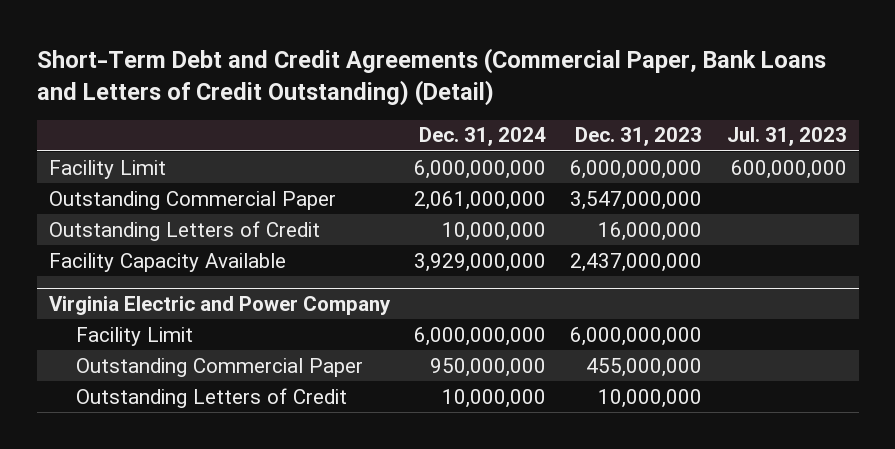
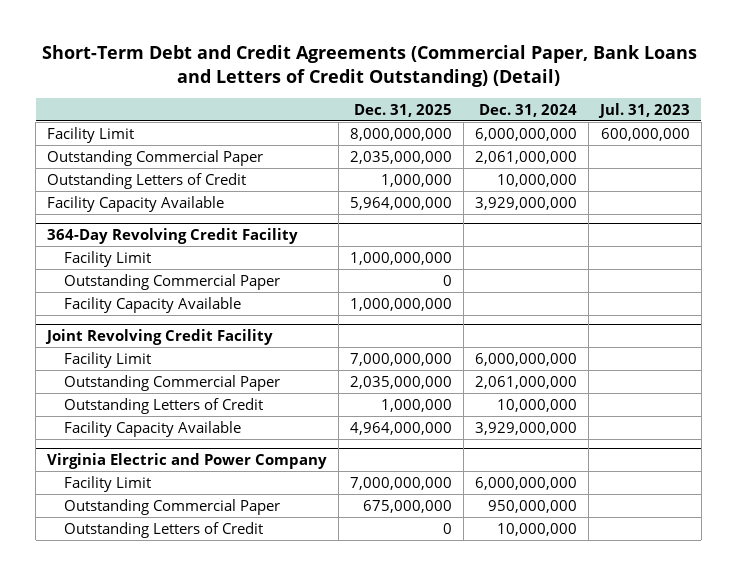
[575,127,703,147] Dec. 31, 2023 -> none
none -> [354,103,453,117] Dec. 31, 2025
none -> [47,228,299,245] 364-Day Revolving Credit Facility
none -> [64,250,152,267] Facility Limit
none -> [64,273,281,290] Outstanding Commercial Paper
none -> [64,296,242,313] Facility Capacity Available
none -> [45,329,274,346] Joint Revolving Credit Facility
none -> [64,351,152,368] Facility Limit
none -> [64,374,281,391] Outstanding Commercial Paper
none -> [64,397,264,414] Outstanding Letters of Credit
none -> [64,420,242,437] Facility Capacity Available

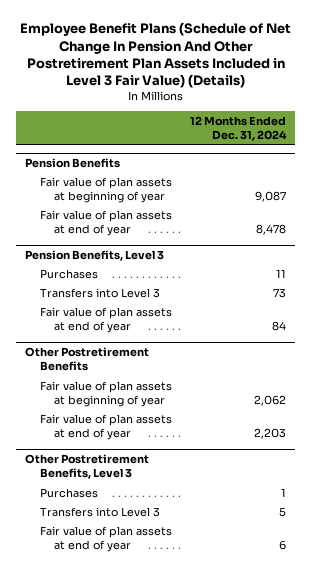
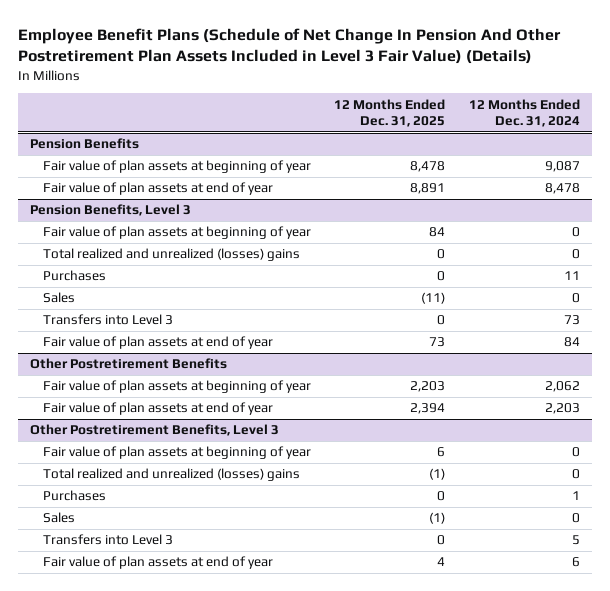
none -> [334,98,446,128] 12 Months Ended Dec. 31, 2025
none -> [42,226,311,240] Fair value of plan assets at beginning of year
none -> [42,248,300,262] Total realized and unrealized (losses) gains
none -> [42,292,75,304] Sales
none -> [42,446,311,460] Fair value of plan assets at beginning of year
none -> [42,468,300,482] Total realized and unrealized (losses) gains
none -> [42,512,75,524] Sales

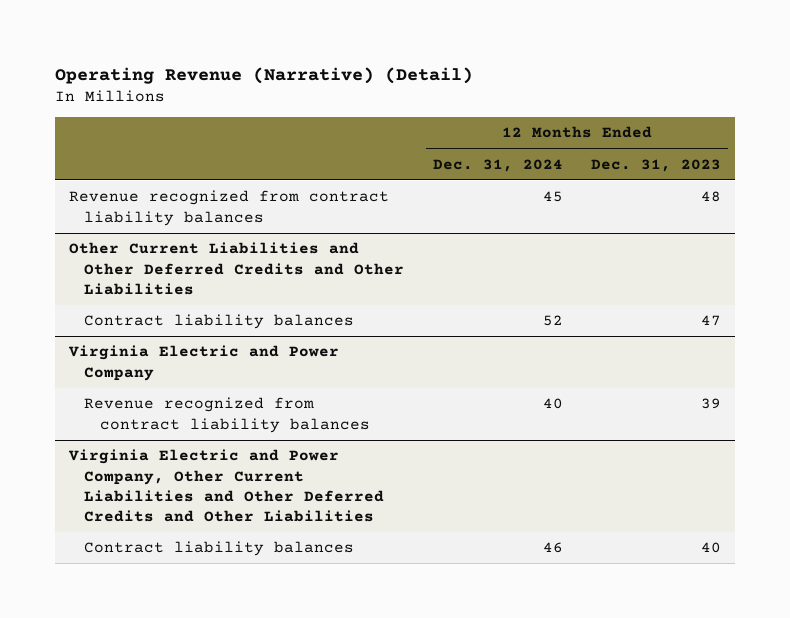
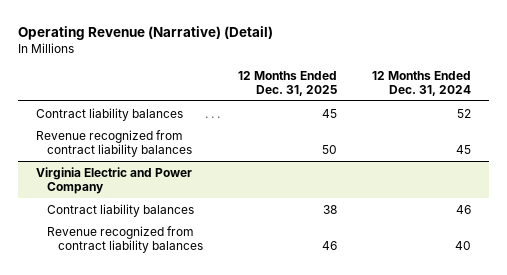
[591,158,722,172] Dec. 31, 2023 -> none
none -> [238,70,338,97] 12 Months Ended Dec. 31, 2025
[68,242,405,295] Other Current Liabilities and Other Deferred Credits and Other Liabilities -> none
[68,190,389,226] Revenue recognized from contract liability balances -> [35,129,192,157] Revenue recognized from contract liability balances
[67,449,385,522] Virginia Electric and Power Company, Other Current Liabilities and Other Deferred Credits and Other Liabilities -> none
[84,397,370,433] Revenue recognized from contract liability balances -> [46,225,203,253] Revenue recognized from contract liability balances

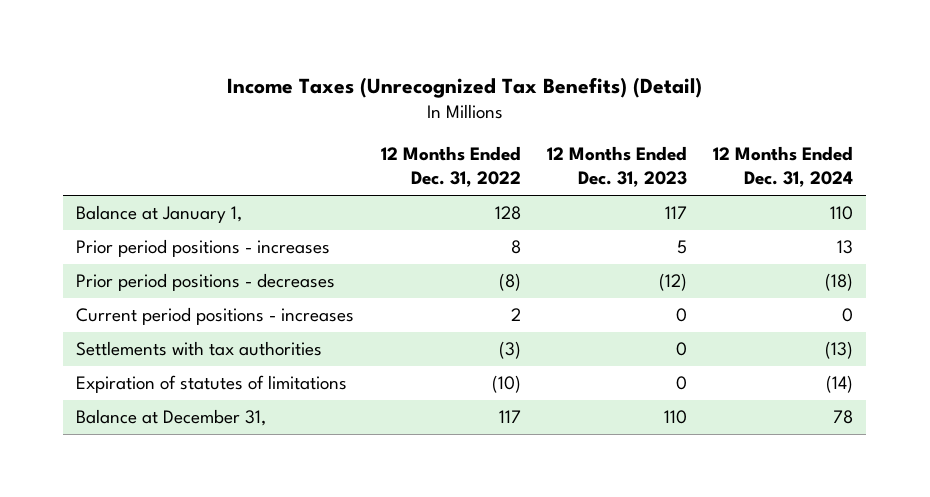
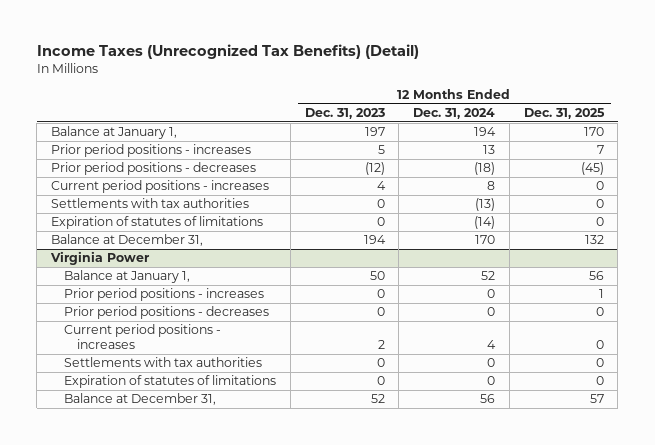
[380,146,521,188] 12 Months Ended Dec. 31, 2022 -> none
none -> [523,108,605,120] Dec. 31, 2025
[665,206,688,220] 117 -> [364,127,385,137] 197
[830,206,854,221] 110 -> [474,127,497,137] 194
[676,308,688,323] 0 -> [376,181,386,191] 4
[842,308,854,323] 0 -> [487,181,496,191] 8
[664,410,688,425] 110 -> [363,235,386,245] 194
[833,410,854,425] 78 -> [475,235,496,245] 170
none -> [50,251,151,266] Virginia Power
none -> [64,270,191,284] Balance at January 1,
none -> [64,288,265,302] Prior period positions - increases
none -> [64,306,270,320] Prior period positions - decreases
none -> [64,324,222,350] Current period positions - increases
none -> [64,357,263,368] Settlements with tax authorities
none -> [64,375,277,389] Expiration of statutes of limitations
none -> [64,393,217,406] Balance at December 31,

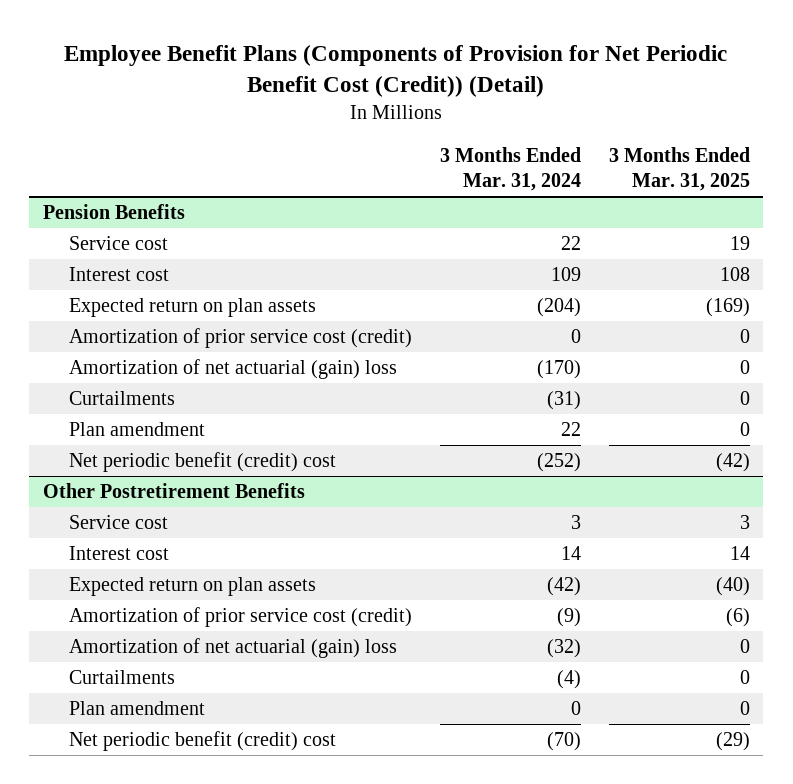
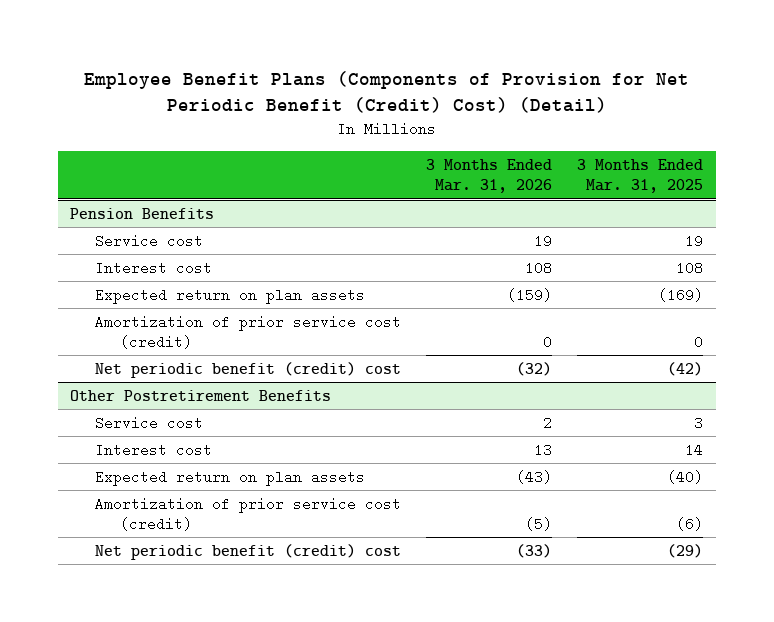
[64,44,728,98] Employee Benefit Plans (Components of Provision for Net Periodic Benefit Cost (Credit)) (Detail) -> [83,70,689,114] Employee Benefit Plans (Components of Provision for Net Periodic Benefit (Credit) Cost) (Detail)
[439,146,581,192] 3 Months Ended Mar. 31, 2024 -> none
none -> [426,159,553,194] 3 Months Ended Mar. 31, 2026
[69,359,398,380] Amortization of net actuarial (gain) loss -> none
[69,391,176,406] Curtailments -> none
[69,422,206,437] Plan amendment -> none
[69,638,398,659] Amortization of net actuarial (gain) loss -> none
[69,670,176,685] Curtailments -> none
[69,701,206,716] Plan amendment -> none

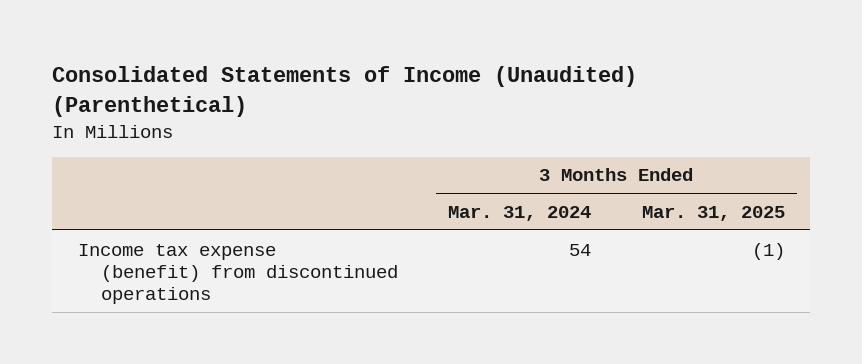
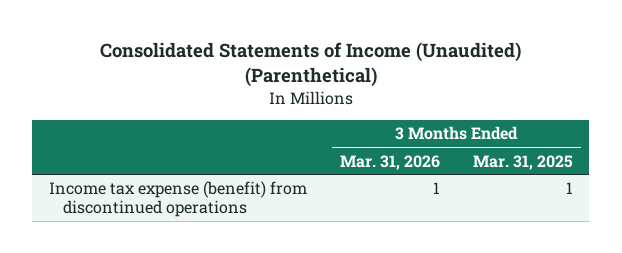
[448,205,592,221] Mar. 31, 2024 -> none
none -> [339,154,440,170] Mar. 31, 2026
[751,242,785,260] (1) -> [565,182,573,195] 1

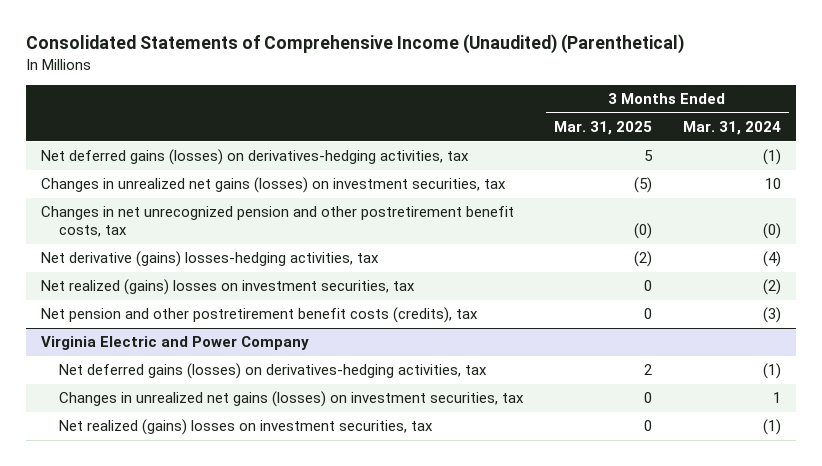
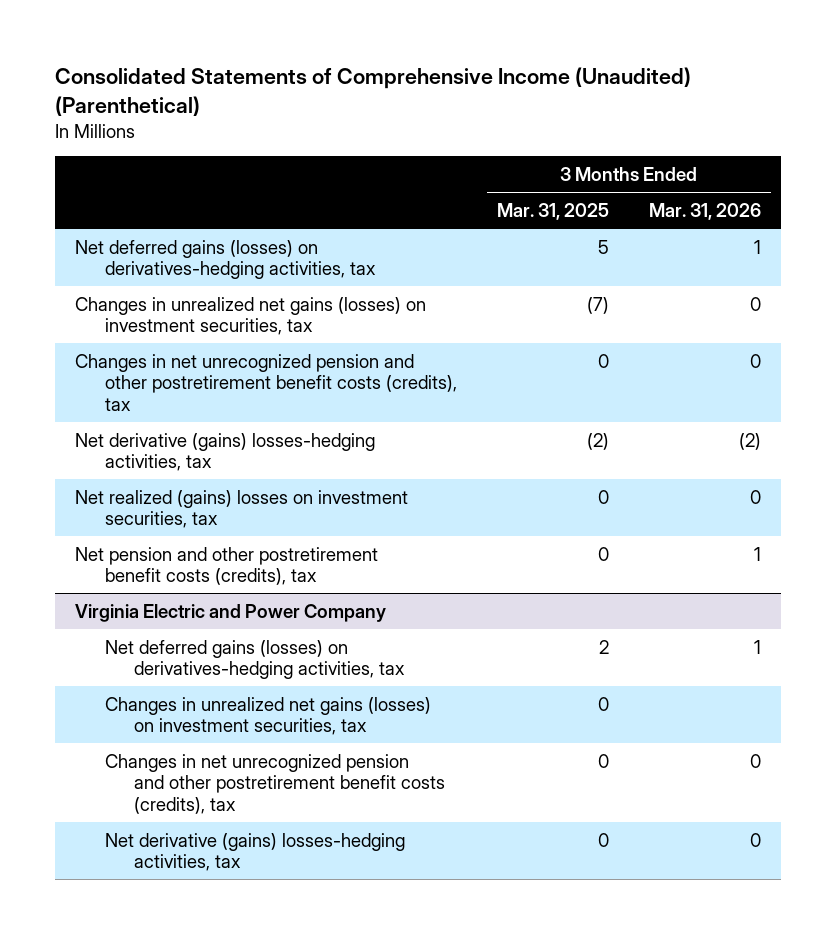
[682,121,781,136] Mar. 31, 2024 -> none
none -> [648,203,761,221] Mar. 31, 2026
[634,177,653,194] (5) -> [586,296,609,314] (7)
[41,206,515,237] Changes in net unrecognized pension and other postretirement benefit costs, tax -> [75,353,457,411] Changes in net unrecognized pension and other postretirement benefit costs (credits), tax
[634,222,653,239] (0) -> [597,353,609,368] 0
[59,419,434,436] Net realized (gains) losses on investment securities, tax -> none
none -> [104,753,446,814] Changes in net unrecognized pension and other postretirement benefit costs (credits), tax
none -> [104,832,405,872] Net derivative (gains) losses-hedging activities, tax

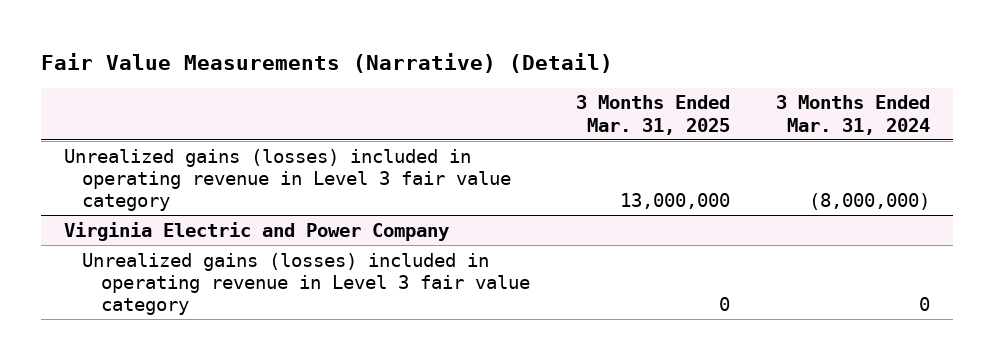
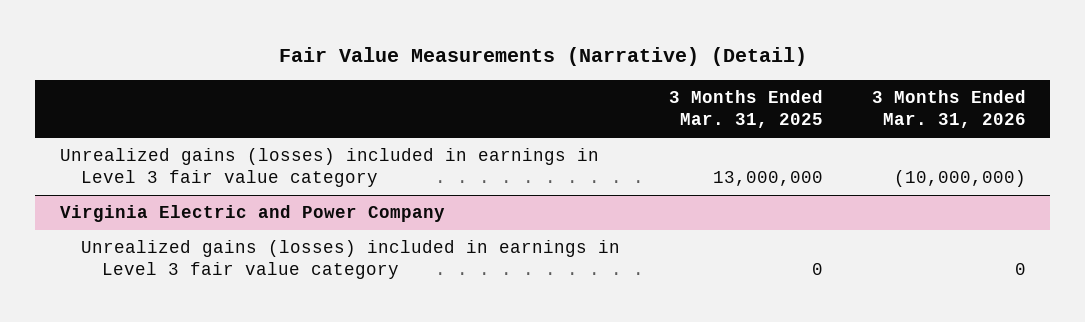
[775,95,930,135] 3 Months Ended Mar. 31, 2024 -> none
none -> [871,90,1026,129] 3 Months Ended Mar. 31, 2026
[64,148,512,212] Unrealized gains (losses) included in operating revenue in Level 3 fair value category -> [59,148,599,188] Unrealized gains (losses) included in earnings in Level 3 fair value category
[82,252,530,316] Unrealized gains (losses) included in operating revenue in Level 3 fair value category -> [80,240,620,280] Unrealized gains (losses) included in earnings in Level 3 fair value category

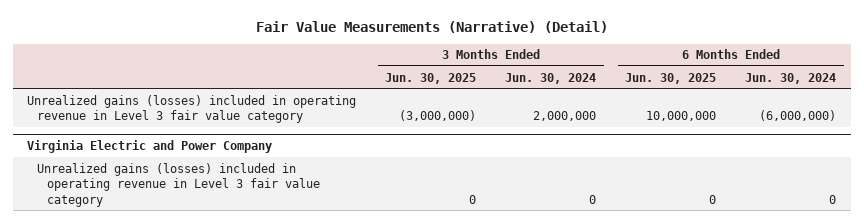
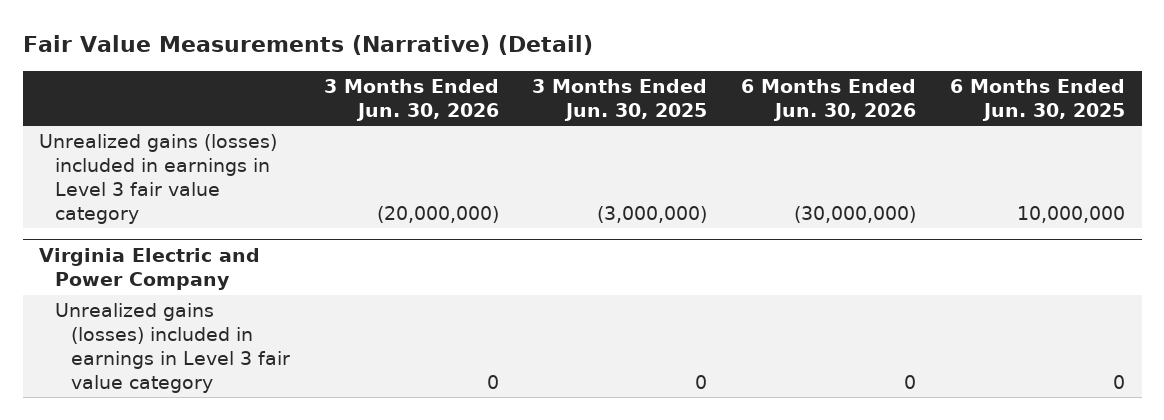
[505,72,597,84] Jun. 30, 2024 -> none
[745,72,837,84] Jun. 30, 2024 -> none
none -> [323,79,499,121] 3 Months Ended Jun. 30, 2026
none -> [741,79,917,121] 6 Months Ended Jun. 30, 2026
[27,94,357,124] Unrealized gains (losses) included in operating revenue in Level 3 fair value category -> [39,134,278,224] Unrealized gains (losses) included in earnings in Level 3 fair value category
[37,162,321,207] Unrealized gains (losses) included in operating revenue in Level 3 fair value category -> [55,303,291,393] Unrealized gains (losses) included in earnings in Level 3 fair value category

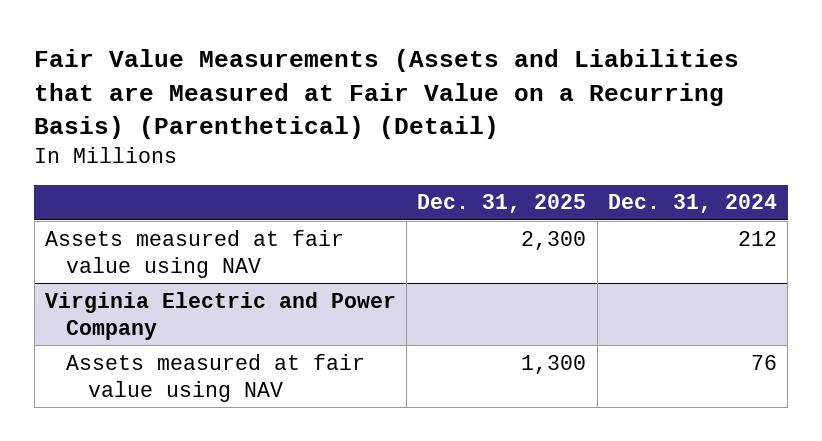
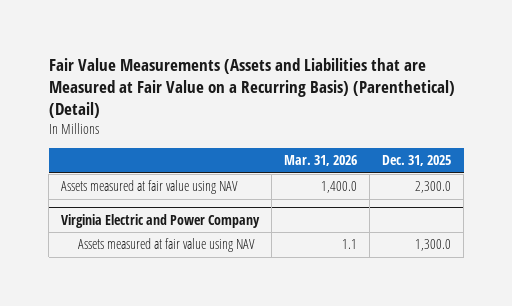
[608,194,778,214] Dec. 31, 2024 -> none
none -> [284,155,358,167] Mar. 31, 2026
[521,230,587,250] 2,300 -> [415,181,452,194] 2,300.0
[521,354,587,374] 1,300 -> [415,239,452,252] 1,300.0

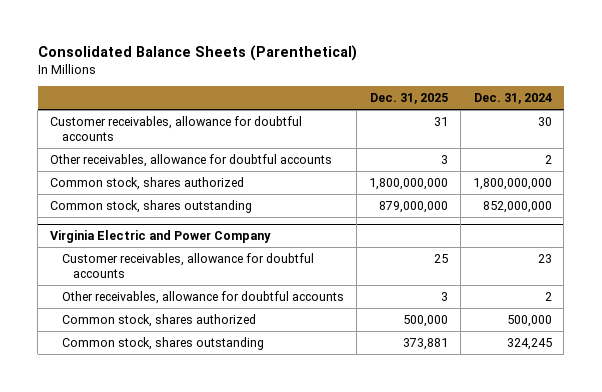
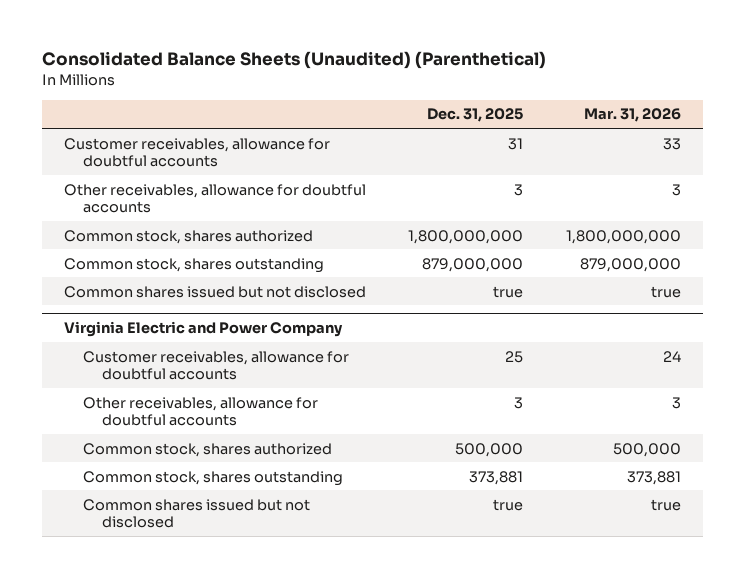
[37,44,357,61] Consolidated Balance Sheets (Parenthetical) -> [42,51,547,70] Consolidated Balance Sheets (Unaudited) (Parenthetical)
[473,92,552,104] Dec. 31, 2024 -> none
none -> [584,108,682,123] Mar. 31, 2026
none -> [63,285,366,298] Common shares issued but not disclosed
none -> [82,498,310,529] Common shares issued but not disclosed

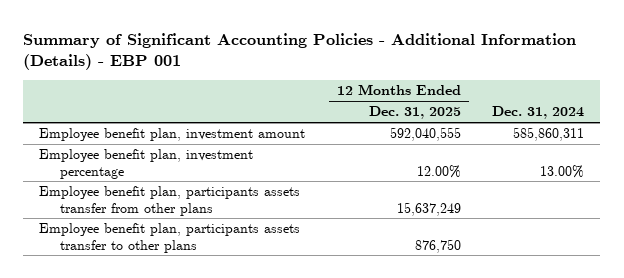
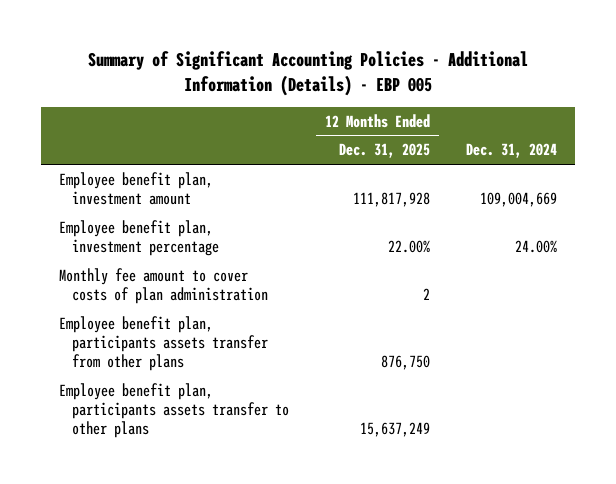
[23,32,577,71] Summary of Significant Accounting Policies - Additional Information (Details) - EBP 001 -> [88,51,529,97] Summary of Significant Accounting Policies - Additional Information (Details) - EBP 005
[389,127,461,142] 592,040,555 -> [353,192,431,208] 111,817,928
[513,127,585,142] 585,860,311 -> [479,192,557,208] 109,004,669
[416,164,461,178] 12.00% -> [388,240,431,254] 22.00%
[540,164,585,178] 13.00% -> [514,240,557,254] 24.00%
none -> [59,267,269,305] Monthly fee amount to cover costs of plan administration
[396,201,461,216] 15,637,249 -> [381,355,431,371] 876,750
[414,238,461,253] 876,750 -> [360,422,431,438] 15,637,249

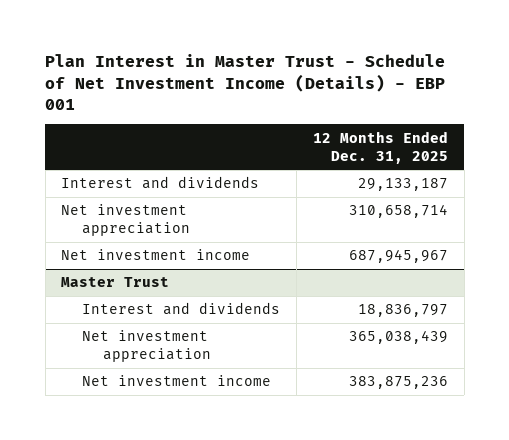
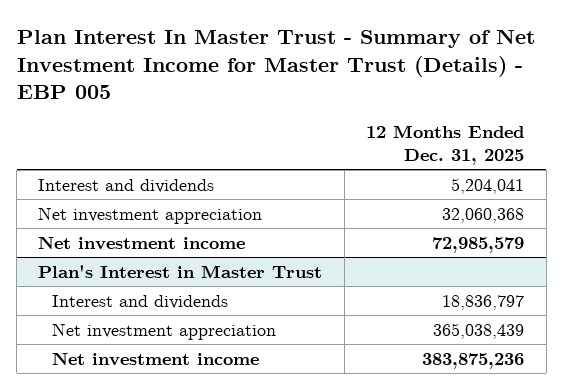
[45,53,446,111] Plan Interest in Master Trust - Schedule of Net Investment Income (Details) - EBP 001 -> [16,29,535,100] Plan Interest In Master Trust - Summary of Net Investment Income for Master Trust (Details) - EBP 005
[61,277,170,288] Master Trust -> none
[357,178,448,192] 29,133,187 -> [451,177,525,194] 5,204,041
[348,204,448,219] 310,658,714 -> [442,207,525,223] 32,060,368
[348,249,448,264] 687,945,967 -> [432,236,525,253] 72,985,579
none -> [38,264,323,278] Plan's Interest in Master Trust

